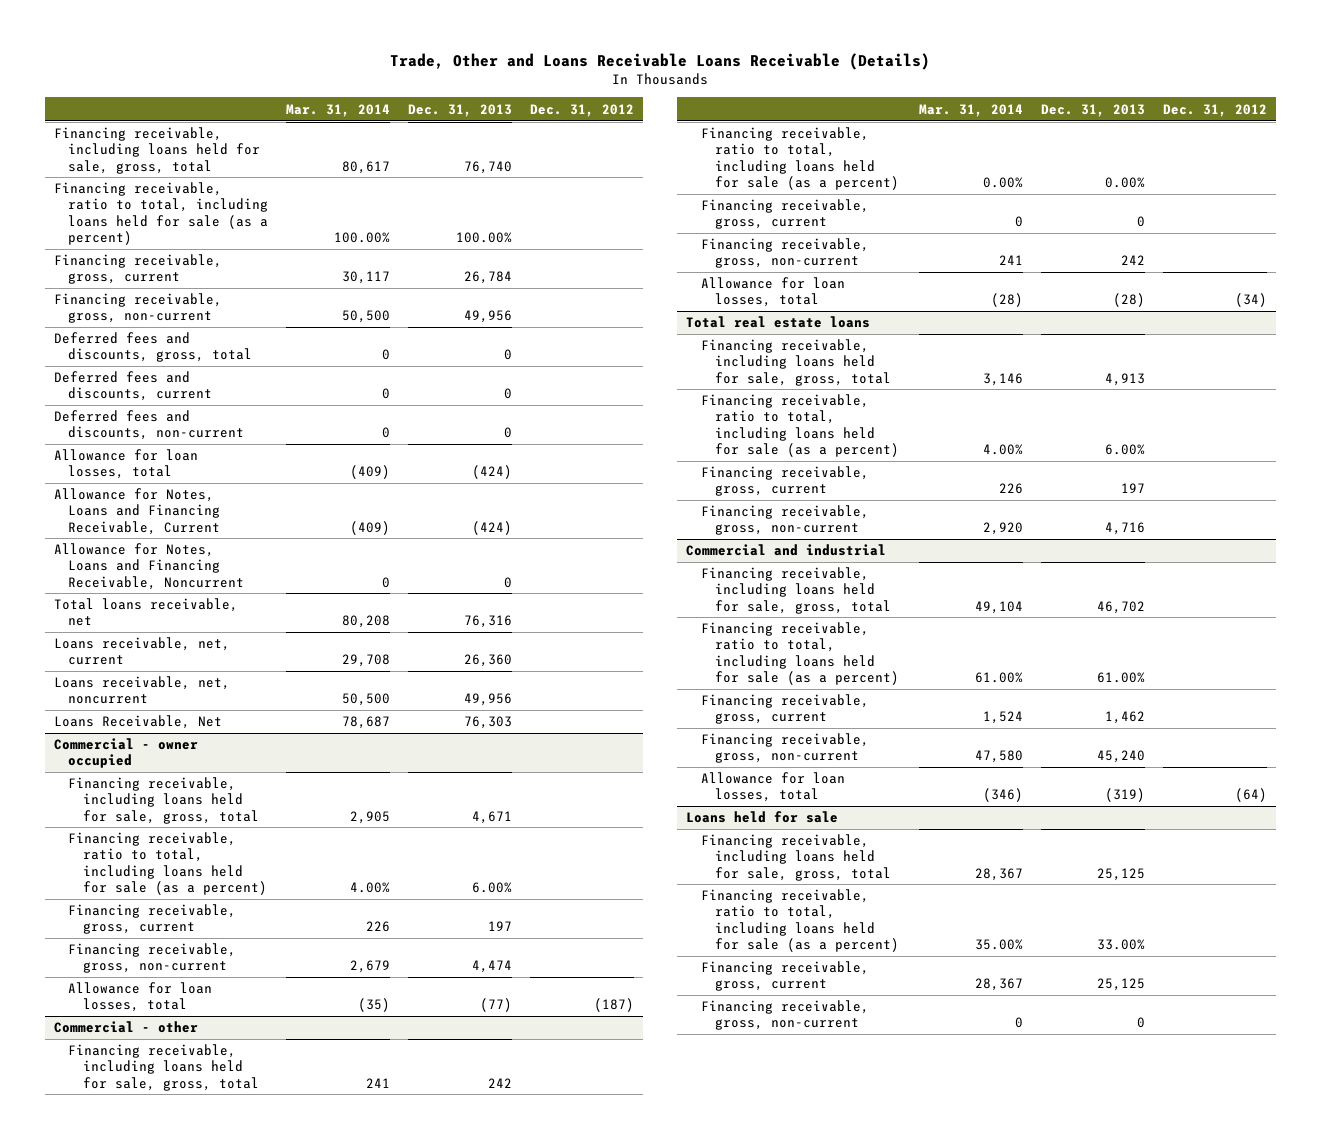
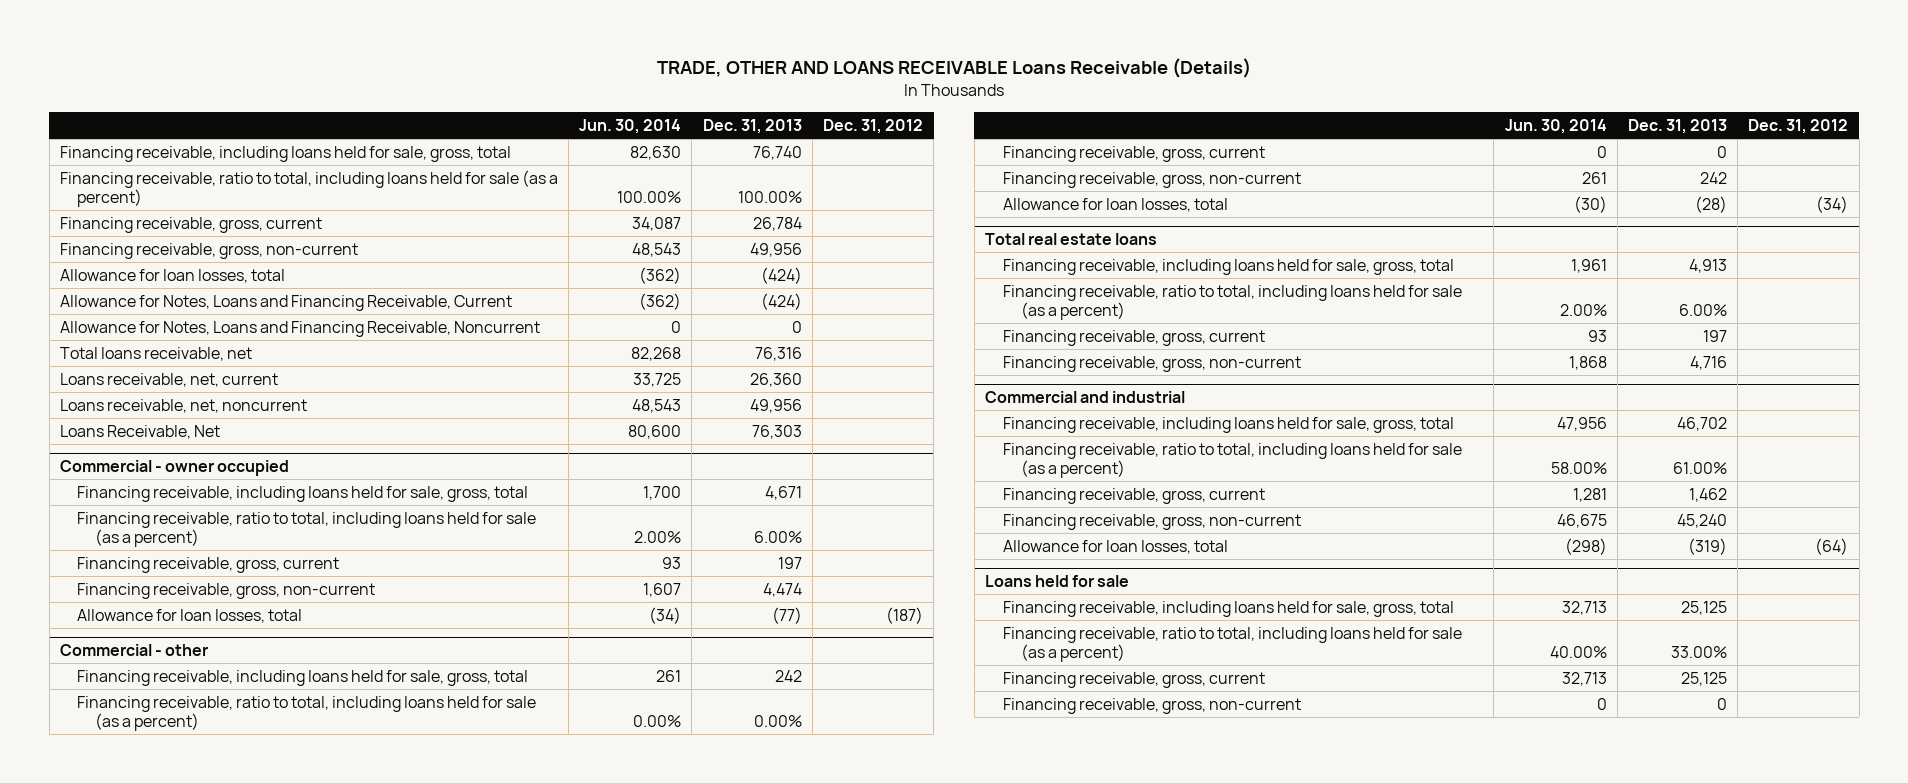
[390,52,931,70] Trade, Other and Loans Receivable Loans Receivable (Details) -> [657,58,1252,79] TRADE, OTHER AND LOANS RECEIVABLE Loans Receivable (Details)
[286,103,391,117] Mar. 31, 2014 -> none
none -> [579,119,682,135] Jun. 30, 2014
[53,332,253,363] Deferred fees and discounts, gross, total -> none
[53,371,213,402] Deferred fees and discounts, current -> none
[53,410,245,441] Deferred fees and discounts, non-current -> none

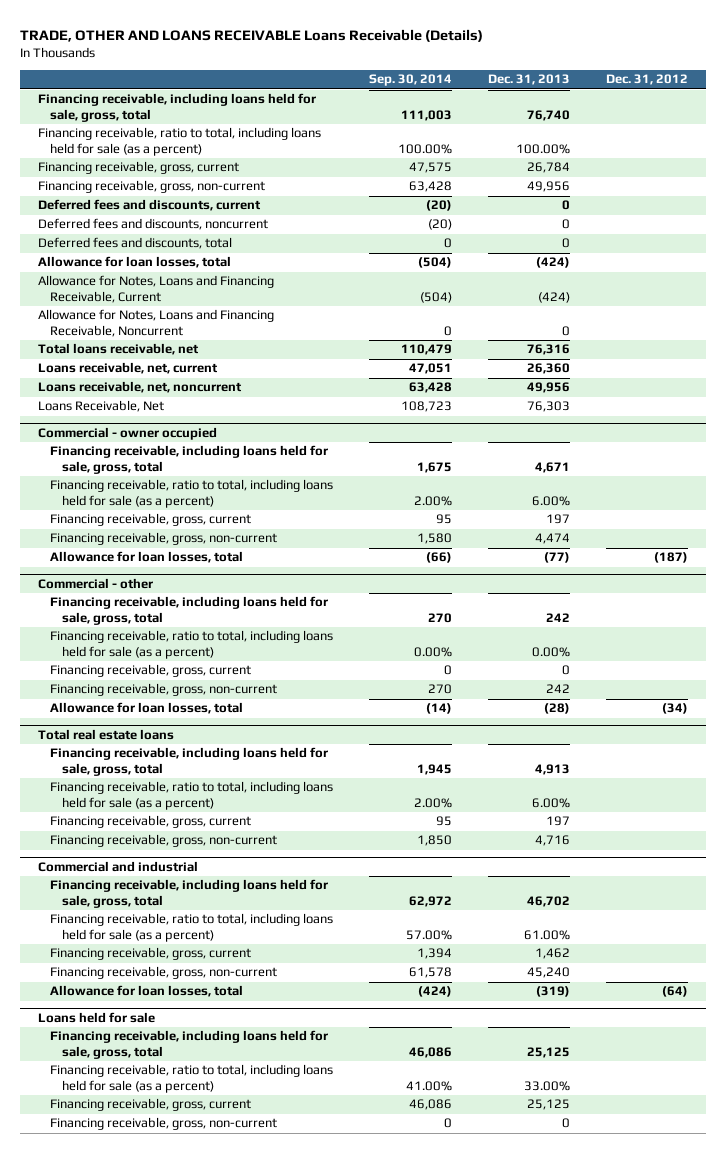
[579,119,682,135] Jun. 30, 2014 -> none
none -> [368,74,452,87] Sep. 30, 2014
none -> [37,199,261,212] Deferred fees and discounts, current
none -> [37,218,268,231] Deferred fees and discounts, noncurrent
none -> [37,237,232,250] Deferred fees and discounts, total

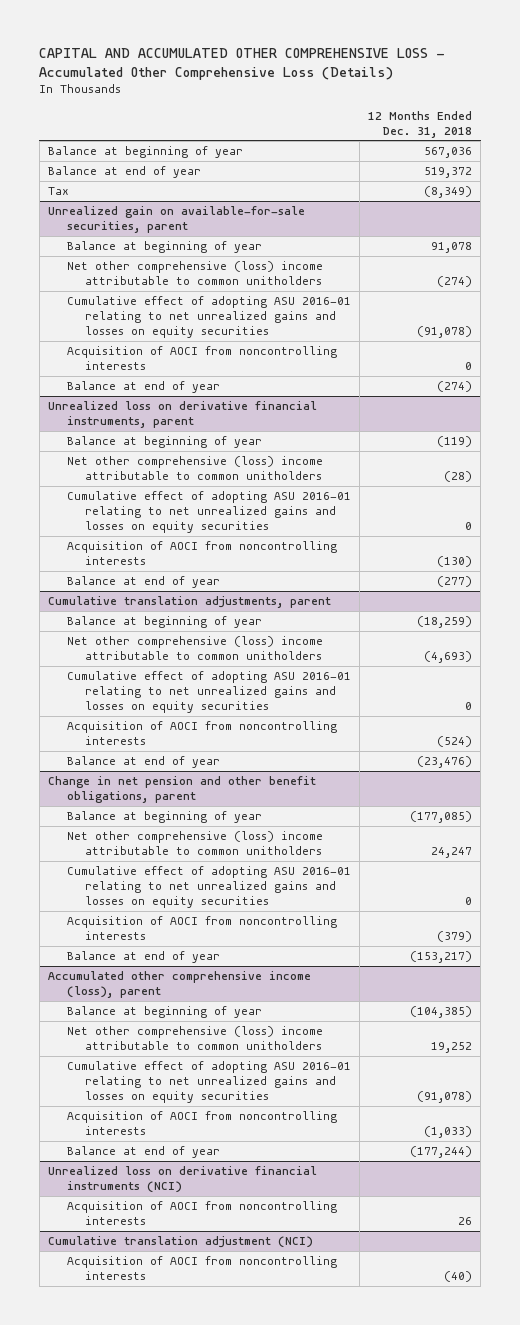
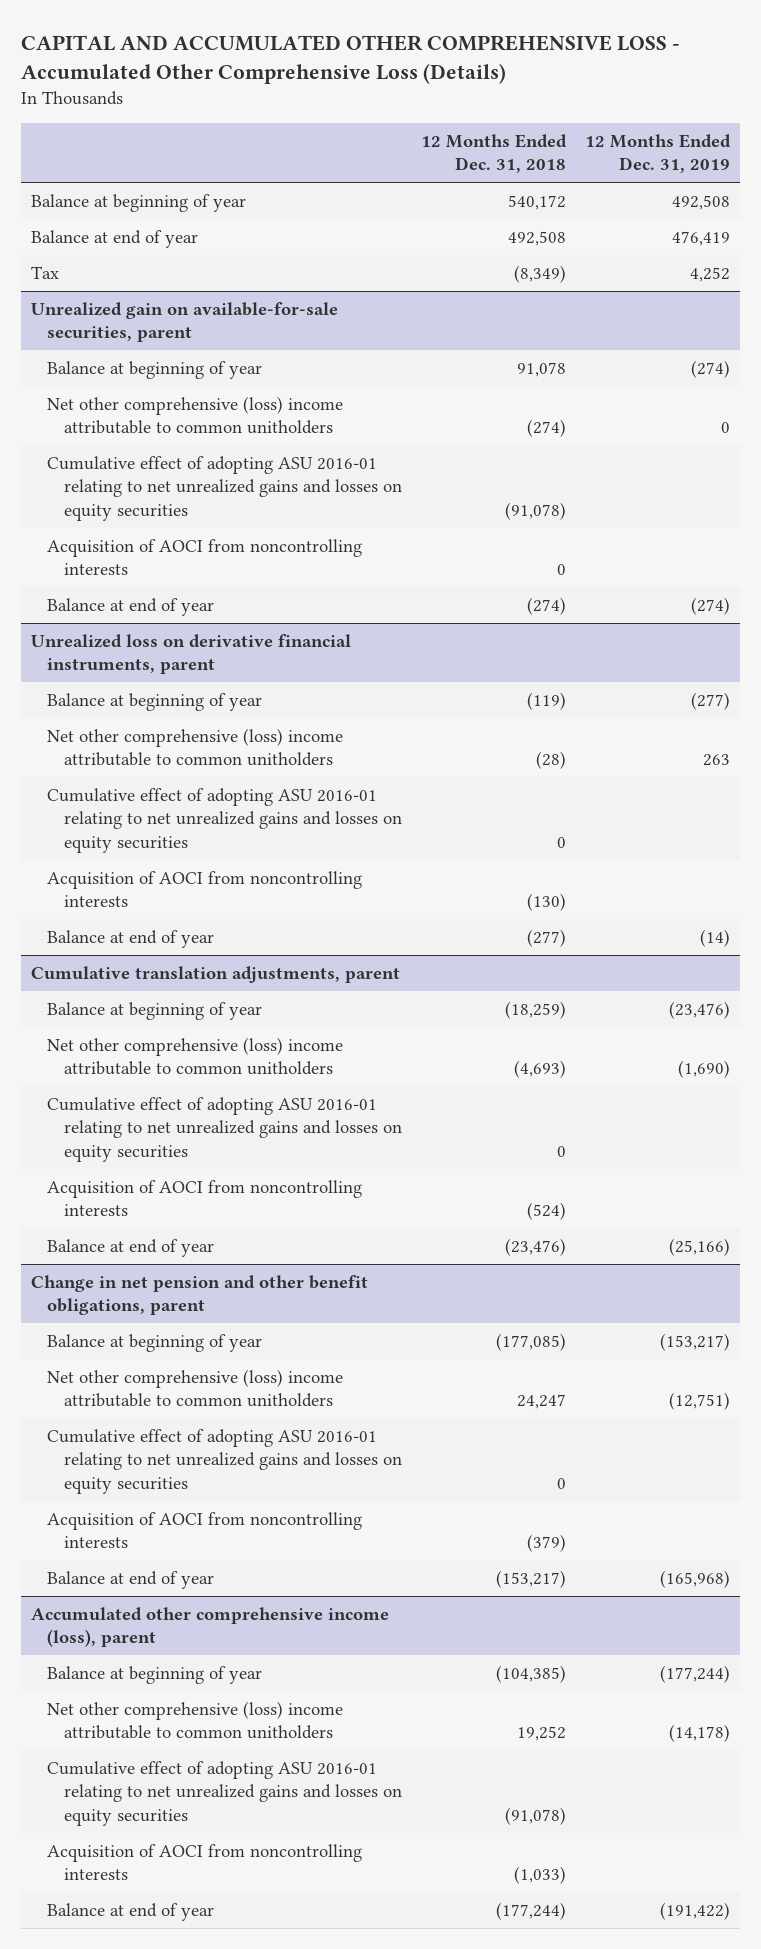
none -> [584,133,731,174] 12 Months Ended Dec. 31, 2019
[423,146,472,158] 567,036 -> [507,195,566,211] 540,172
[423,166,472,178] 519,372 -> [507,231,566,247] 492,508
[48,1165,318,1194] Unrealized loss on derivative financial instruments (NCI) -> none
[66,1200,337,1226] Acquisition of AOCI from noncontrolling interests -> none
[48,1235,314,1248] Cumulative translation adjustment (NCI) -> none
[66,1255,337,1281] Acquisition of AOCI from noncontrolling interests -> none

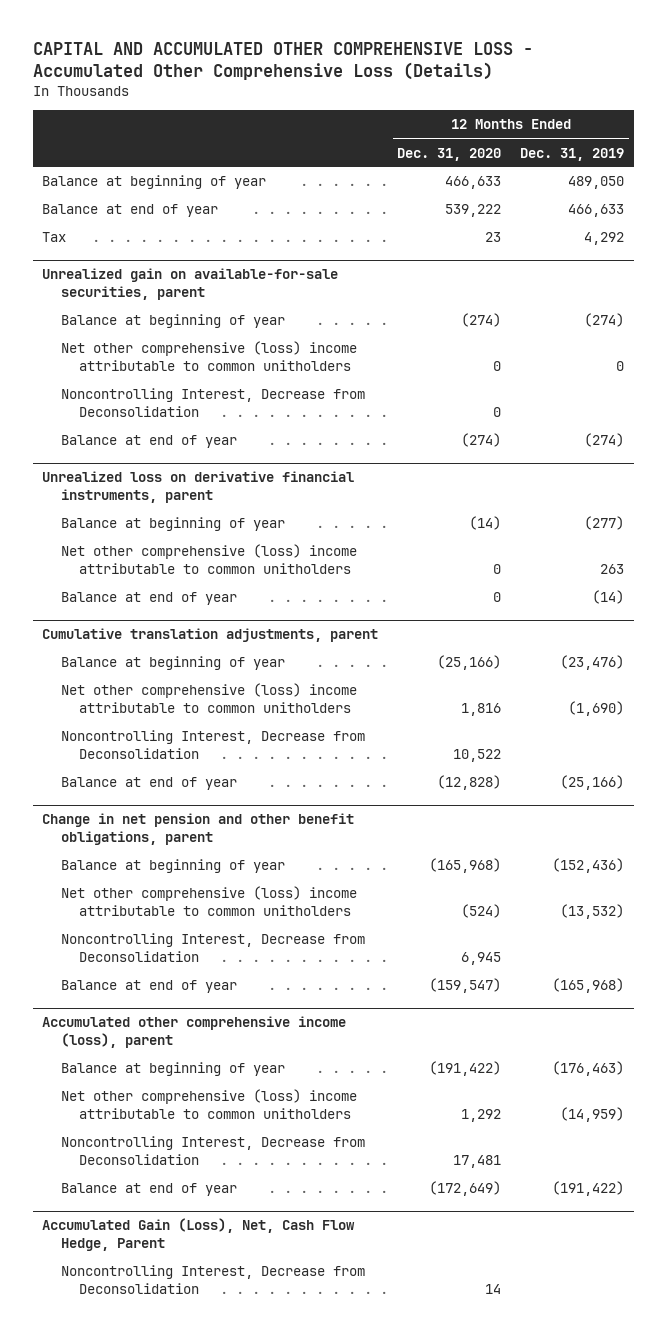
[420,133,567,174] 12 Months Ended Dec. 31, 2018 -> none
none -> [397,147,502,161] Dec. 31, 2020
[671,195,730,211] 492,508 -> [568,176,625,190] 489,050
[671,231,730,247] 476,419 -> [568,204,625,218] 466,633
[689,267,730,283] 4,252 -> [584,232,625,246] 4,292
[47,456,402,521] Cumulative effect of adopting ASU 2016-01 relating to net unrealized gains and losses on equity securities -> none
[47,539,363,576] Acquisition of AOCI from noncontrolling interests -> none
none -> [60,388,365,418] Noncontrolling Interest, Decrease from Deconsolidation
[47,788,402,853] Cumulative effect of adopting ASU 2016-01 relating to net unrealized gains and losses on equity securities -> none
[47,871,363,908] Acquisition of AOCI from noncontrolling interests -> none
[47,1097,402,1162] Cumulative effect of adopting ASU 2016-01 relating to net unrealized gains and losses on equity securities -> none
[47,1180,363,1217] Acquisition of AOCI from noncontrolling interests -> none
none -> [60,730,365,760] Noncontrolling Interest, Decrease from Deconsolidation
[47,1429,402,1494] Cumulative effect of adopting ASU 2016-01 relating to net unrealized gains and losses on equity securities -> none
[47,1512,363,1549] Acquisition of AOCI from noncontrolling interests -> none
[659,1333,730,1352] (153,217) -> [552,858,625,874] (152,436)
[668,1392,730,1411] (12,751) -> [560,904,625,920] (13,532)
none -> [60,933,365,963] Noncontrolling Interest, Decrease from Deconsolidation
[47,1761,402,1826] Cumulative effect of adopting ASU 2016-01 relating to net unrealized gains and losses on equity securities -> none
[47,1844,363,1881] Acquisition of AOCI from noncontrolling interests -> none
[659,1665,730,1684] (177,244) -> [552,1061,625,1077] (176,463)
[668,1724,730,1743] (14,178) -> [560,1107,625,1123] (14,959)
none -> [60,1136,365,1166] Noncontrolling Interest, Decrease from Deconsolidation
none -> [42,1218,356,1252] Accumulated Gain (Loss), Net, Cash Flow Hedge, Parent
none -> [60,1265,365,1295] Noncontrolling Interest, Decrease from Deconsolidation

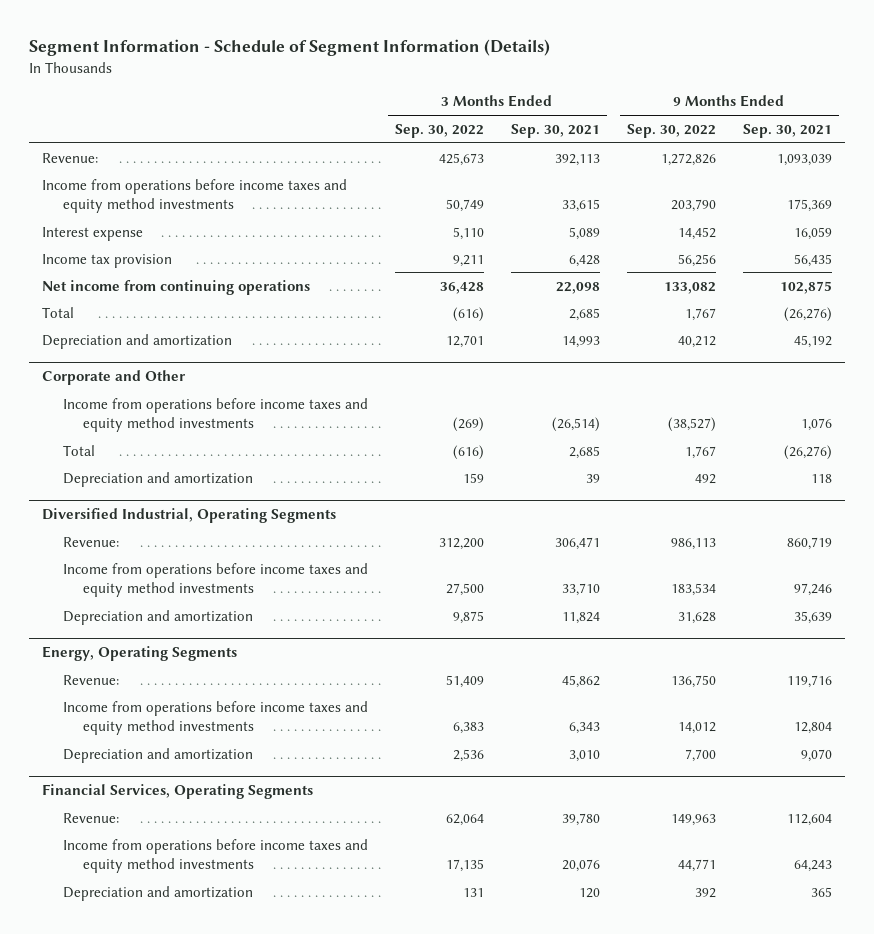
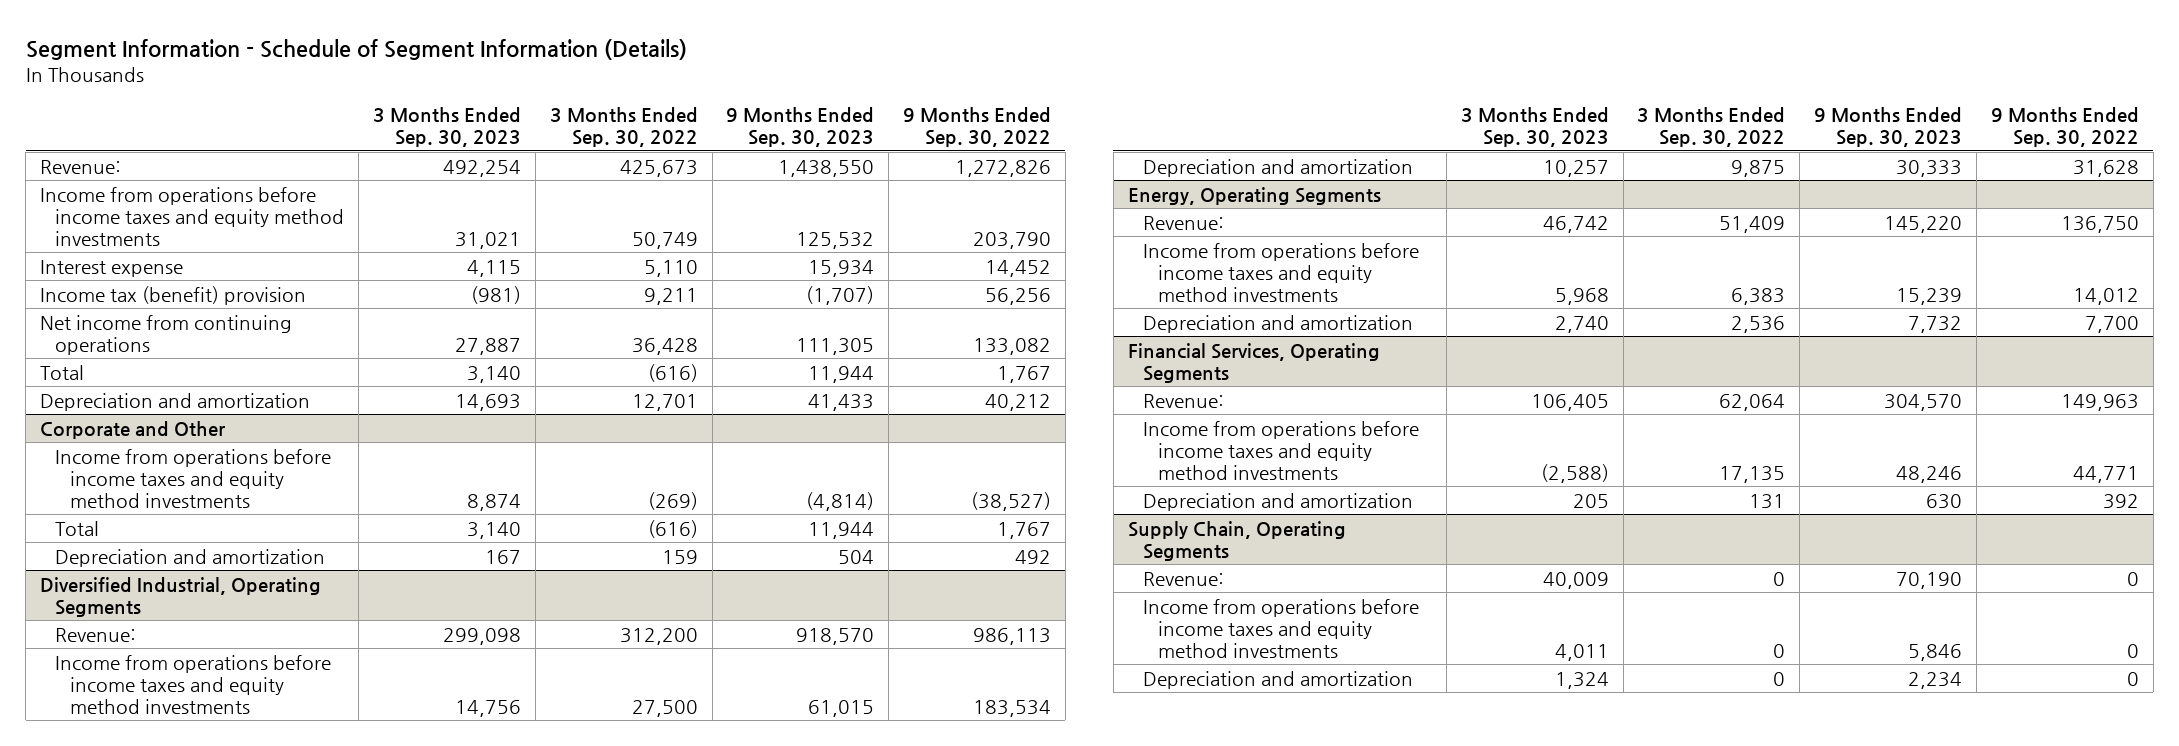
[510,123,600,138] Sep. 30, 2021 -> none
[742,123,832,138] Sep. 30, 2021 -> none
none -> [372,107,521,148] 3 Months Ended Sep. 30, 2023
none -> [726,107,875,148] 9 Months Ended Sep. 30, 2023
[42,253,173,268] Income tax provision -> [40,285,307,305] Income tax (benefit) provision
none -> [1127,520,1346,561] Supply Chain, Operating Segments
none -> [1142,571,1224,586] Revenue:
none -> [1142,598,1419,659] Income from operations before income taxes and equity method investments
none -> [1142,670,1413,689] Depreciation and amortization

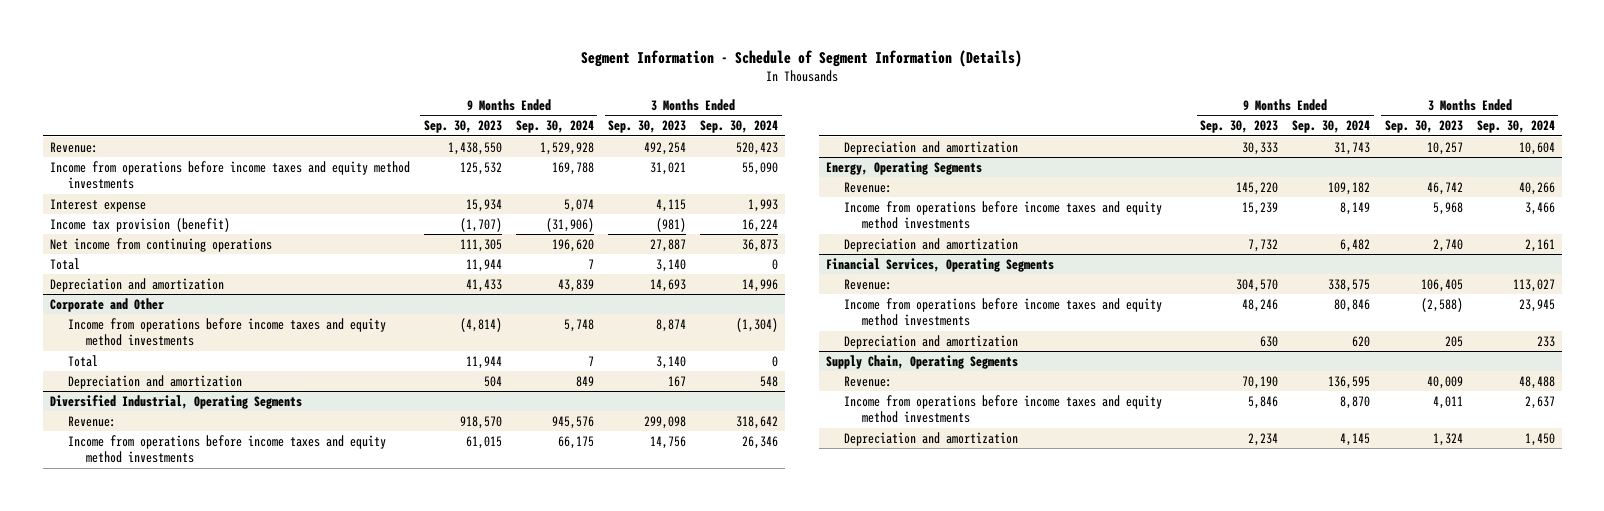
[549,107,698,148] 3 Months Ended Sep. 30, 2022 -> none
[903,107,1052,148] 9 Months Ended Sep. 30, 2022 -> none
none -> [515,120,594,134] Sep. 30, 2024
none -> [700,120,779,134] Sep. 30, 2024
[40,285,307,305] Income tax (benefit) provision -> [49,217,230,232] Income tax provision (benefit)

